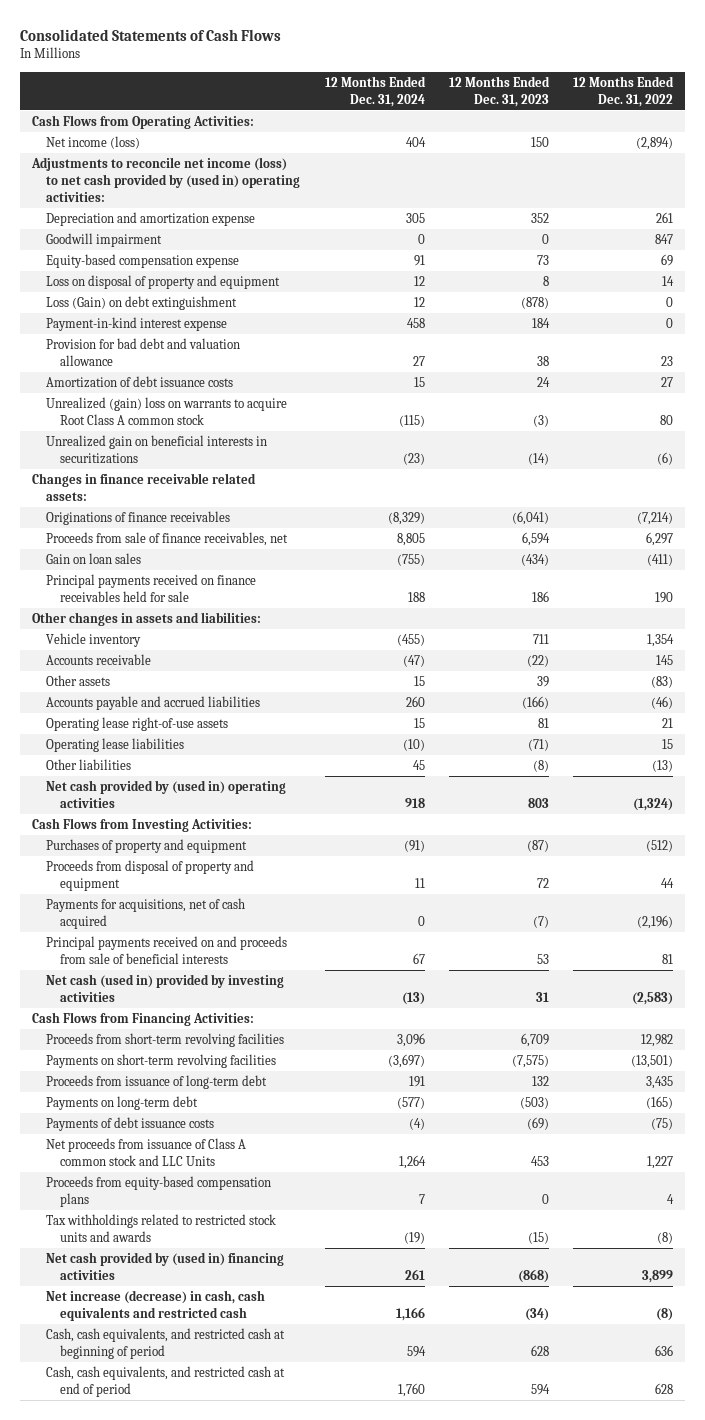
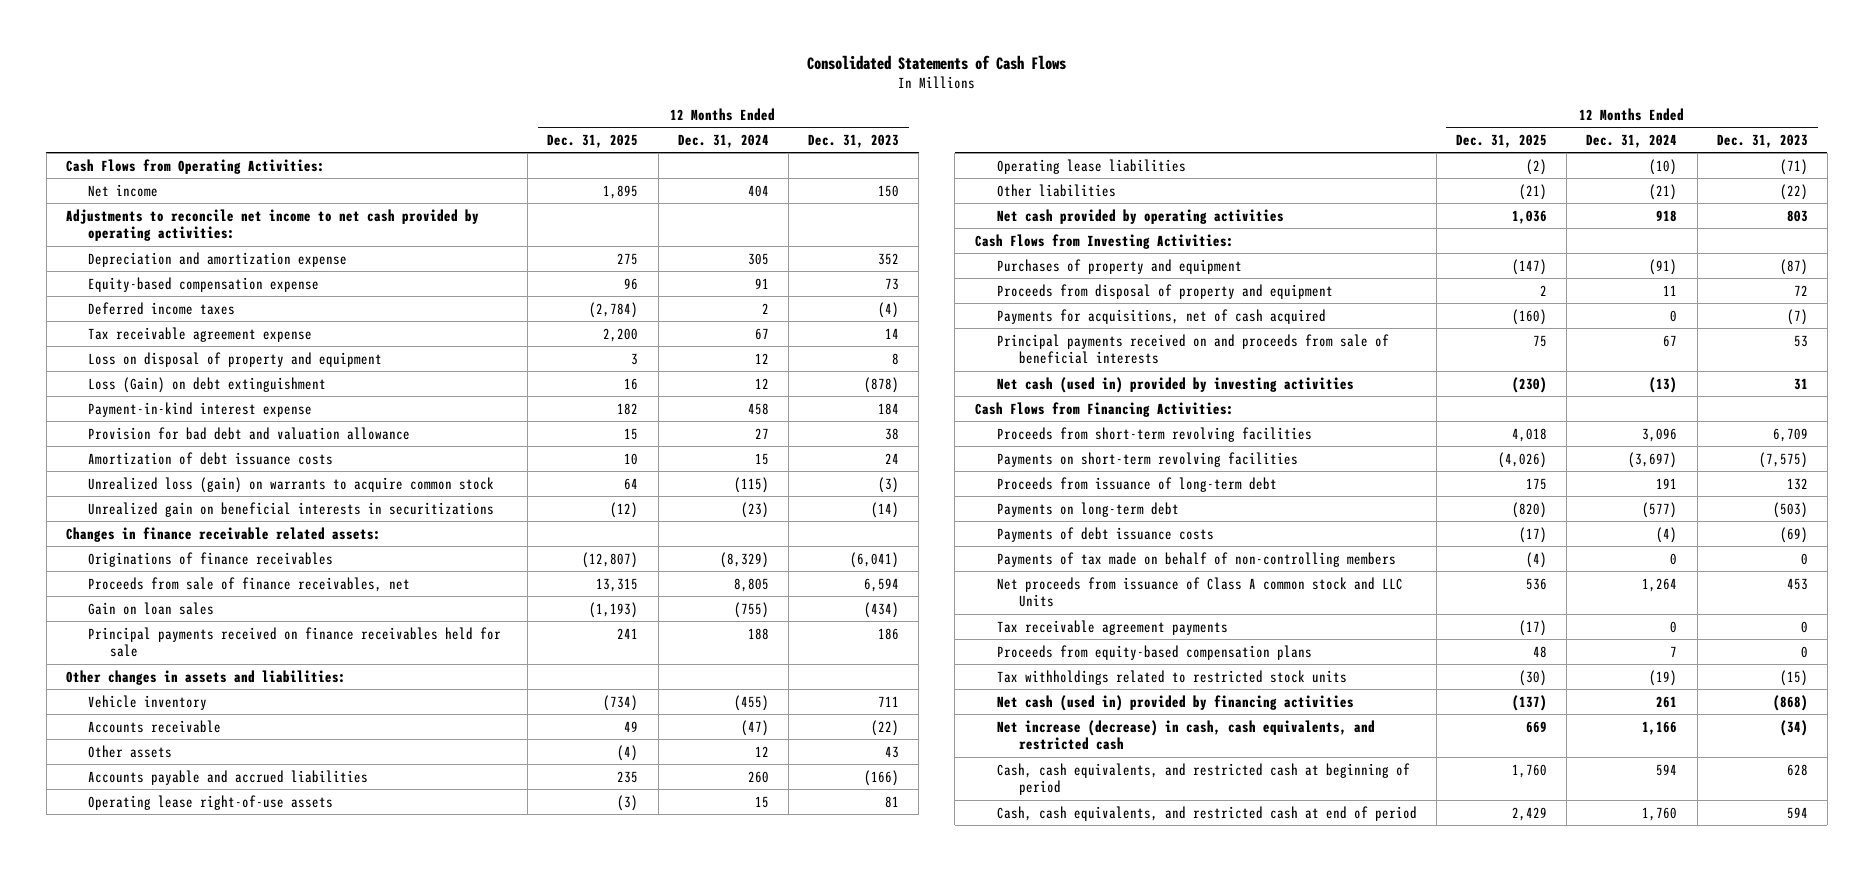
[572,75,674,107] 12 Months Ended Dec. 31, 2022 -> none
none -> [547,134,639,149] Dec. 31, 2025
[46,135,141,149] Net income (loss) -> [87,183,158,197] Net income
[31,156,301,203] Adjustments to reconcile net income (loss) to net cash provided by (used in) operating activities: -> [65,208,479,242] Adjustments to reconcile net income to net cash provided by operating activities:
[46,232,163,247] Goodwill impairment -> none
none -> [87,301,235,315] Deferred income taxes
none -> [87,326,312,342] Tax receivable agreement expense
[46,396,288,425] Unrealized (gain) loss on warrants to acquire Root Class A common stock -> [87,476,494,493] Unrealized loss (gain) on warrants to acquire common stock
[413,675,425,686] 15 -> [754,745,769,757] 12
[536,675,549,687] 39 -> [885,745,900,758] 43
[412,759,425,770] 45 -> [1649,183,1678,200] (21)
[532,759,549,772] (8) -> [1779,183,1808,200] (22)
[46,779,287,808] Net cash provided by (used in) operating activities -> [996,208,1284,224] Net cash provided by operating activities
none -> [996,551,1396,567] Payments of tax made on behalf of non-controlling members
none -> [996,619,1228,635] Tax receivable agreement payments
[46,1213,277,1242] Tax withholdings related to restricted stock units and awards -> [996,669,1347,685] Tax withholdings related to restricted stock units
[46,1251,285,1280] Net cash provided by (used in) financing activities -> [996,694,1354,711] Net cash (used in) provided by financing activities
[46,1289,266,1321] Net increase (decrease) in cash, cash equivalents and restricted cash -> [996,719,1375,751] Net increase (decrease) in cash, cash equivalents, and restricted cash

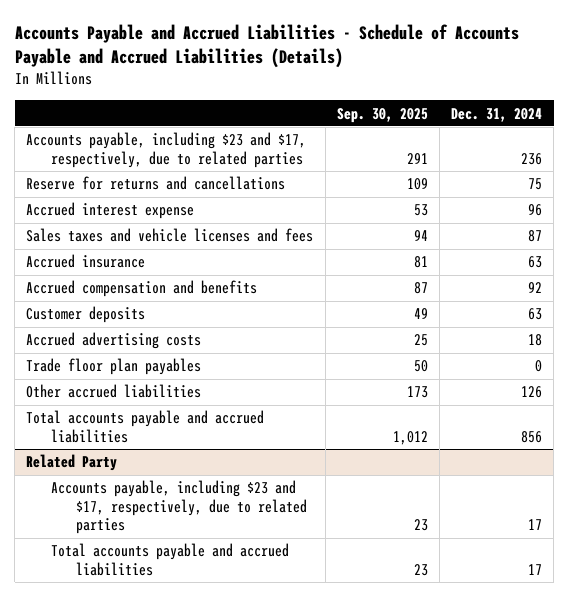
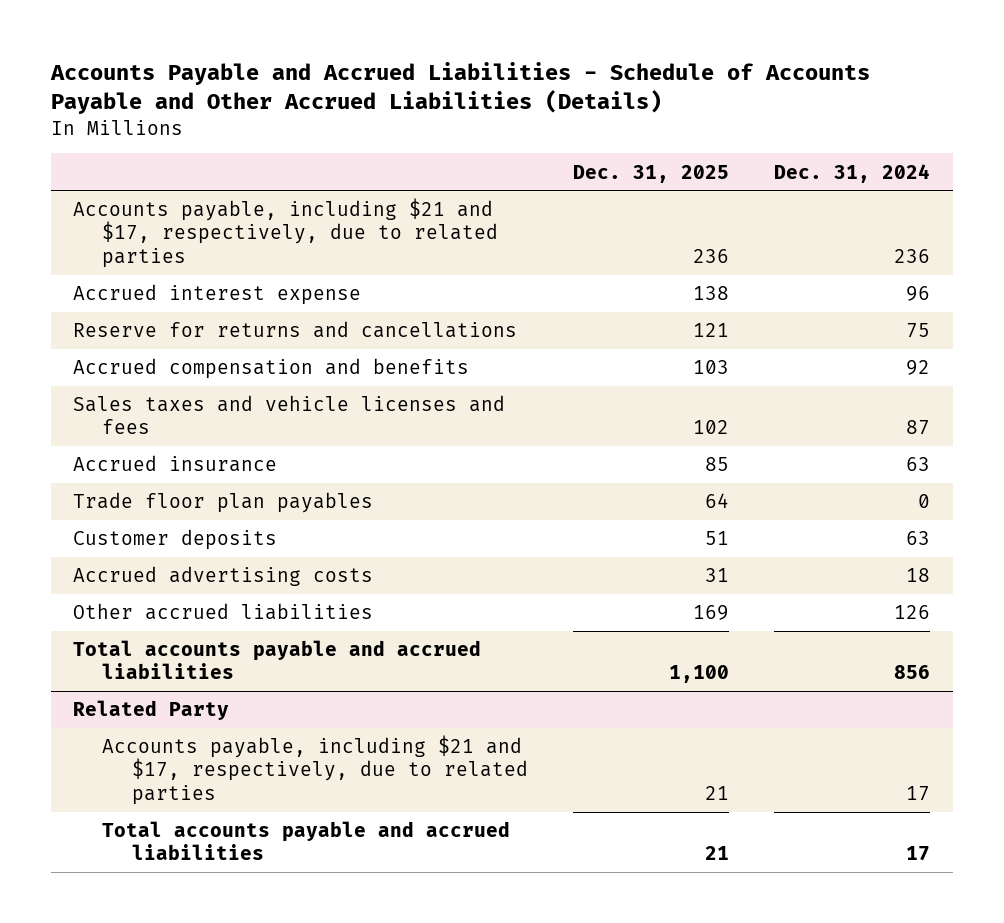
[14,24,519,69] Accounts Payable and Accrued Liabilities - Schedule of Accounts Payable and Accrued Liabilities (Details) -> [49,61,870,115] Accounts Payable and Accrued Liabilities - Schedule of Accounts Payable and Other Accrued Liabilities (Details)
[336,107,428,123] Sep. 30, 2025 -> none
none -> [572,164,729,183] Dec. 31, 2025
[26,132,307,168] Accounts payable, including $23 and $17, respectively, due to related parties -> [73,198,499,268] Accounts payable, including $21 and $17, respectively, due to related parties
[26,176,286,191] Reserve for returns and cancellations -> [73,321,518,339] Reserve for returns and cancellations
[26,280,258,298] Accrued compensation and benefits -> [73,358,470,380] Accrued compensation and benefits
[26,358,202,376] Trade floor plan payables -> [73,492,374,514] Trade floor plan payables
[51,480,307,535] Accounts payable, including $23 and $17, respectively, due to related parties -> [102,735,528,805] Accounts payable, including $21 and $17, respectively, due to related parties

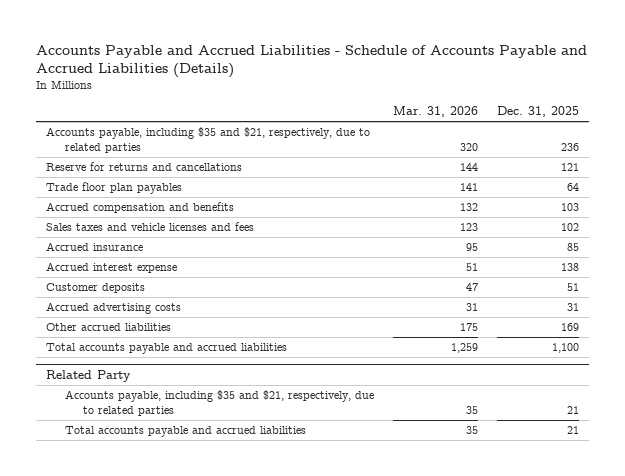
[49,61,870,115] Accounts Payable and Accrued Liabilities - Schedule of Accounts Payable and Other Accrued Liabilities (Details) -> [36,44,588,79] Accounts Payable and Accrued Liabilities - Schedule of Accounts Payable and Accrued Liabilities (Details)
[774,163,931,183] Dec. 31, 2024 -> none
none -> [392,106,478,118] Mar. 31, 2026
[73,198,499,268] Accounts payable, including $21 and $17, respectively, due to related parties -> [46,127,371,154] Accounts payable, including $35 and $21, respectively, due to related parties
[73,492,374,514] Trade floor plan payables -> [46,182,183,195] Trade floor plan payables
[73,284,362,306] Accrued interest expense -> [46,262,178,274] Accrued interest expense
[102,735,528,805] Accounts payable, including $21 and $17, respectively, due to related parties -> [64,390,374,417] Accounts payable, including $35 and $21, respectively, due to related parties

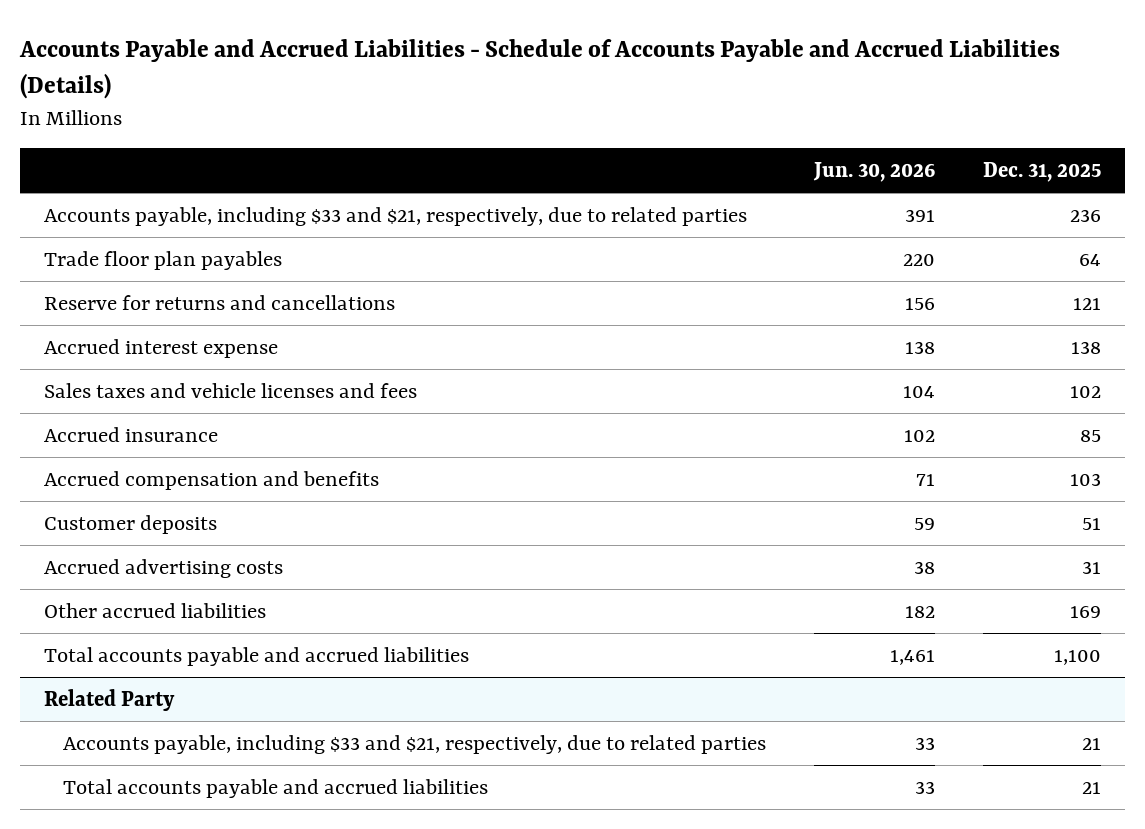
[392,106,478,118] Mar. 31, 2026 -> none
none -> [812,161,935,182] Jun. 30, 2026
[46,127,371,154] Accounts payable, including $35 and $21, respectively, due to related parties -> [44,206,748,226] Accounts payable, including $33 and $21, respectively, due to related parties
[46,162,243,172] Reserve for returns and cancellations -> [44,294,396,310] Reserve for returns and cancellations
[46,262,178,274] Accrued interest expense -> [44,338,279,358] Accrued interest expense
[46,202,235,214] Accrued compensation and benefits -> [44,470,380,490] Accrued compensation and benefits
[64,390,374,417] Accounts payable, including $35 and $21, respectively, due to related parties -> [62,734,766,754] Accounts payable, including $33 and $21, respectively, due to related parties

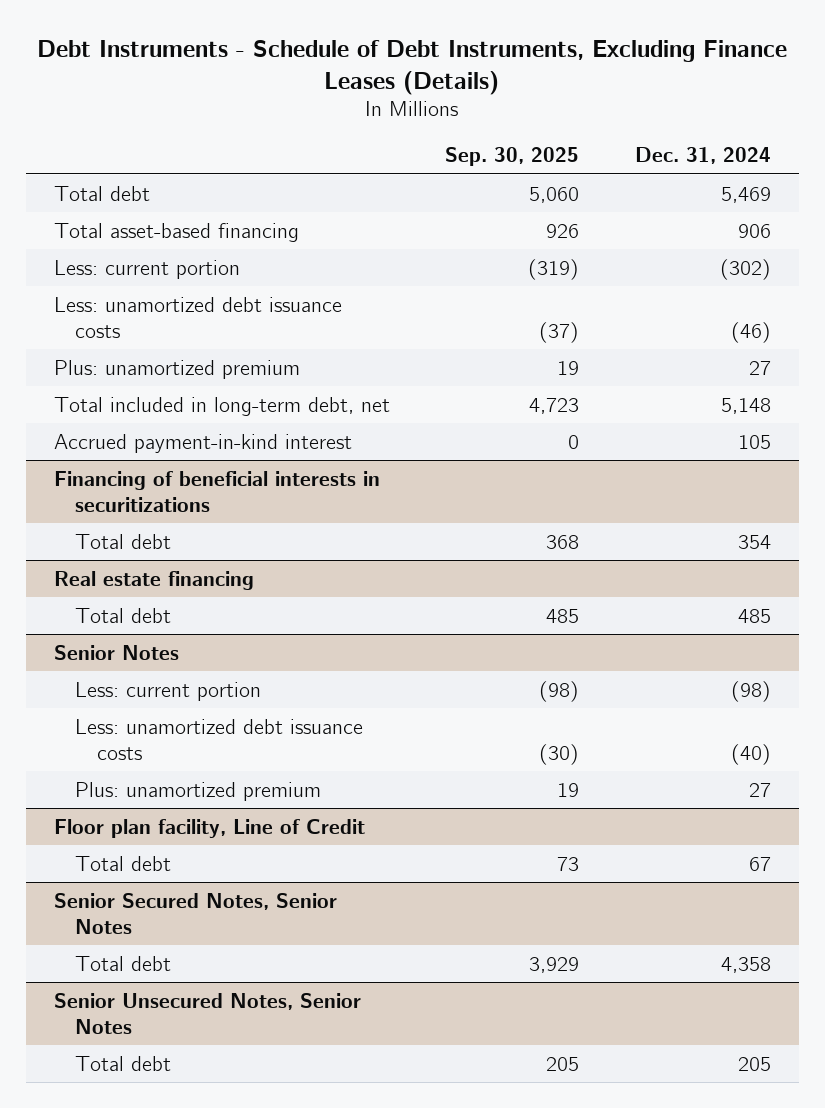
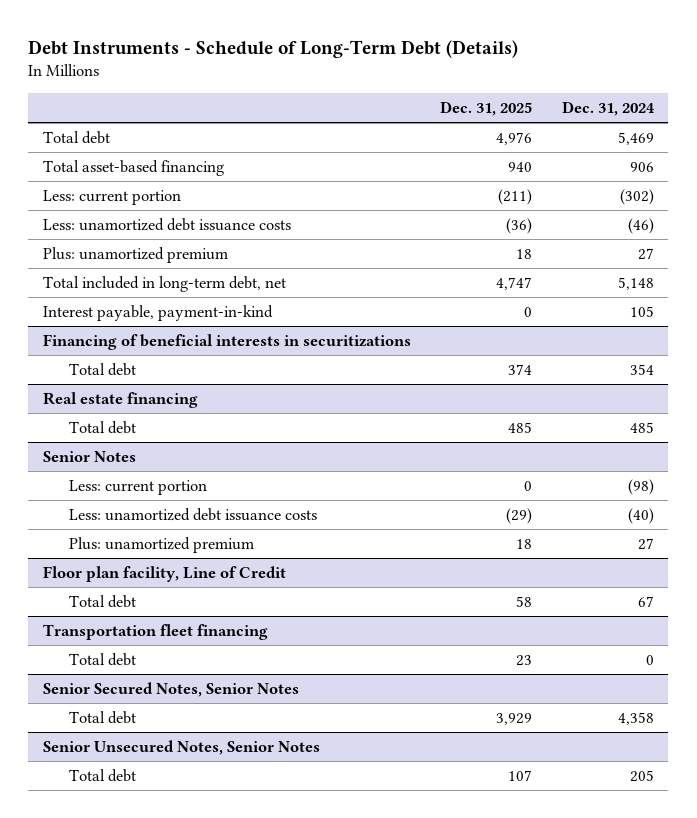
[37,40,788,95] Debt Instruments - Schedule of Debt Instruments, Excluding Finance Leases (Details) -> [28,40,519,59] Debt Instruments - Schedule of Long-Term Debt (Details)
[445,147,580,167] Sep. 30, 2025 -> none
none -> [440,100,533,116] Dec. 31, 2025
[53,433,352,453] Accrued payment-in-kind interest -> [43,305,274,322] Interest payable, payment-in-kind
none -> [43,624,269,641] Transportation fleet financing
none -> [68,653,136,667] Total debt

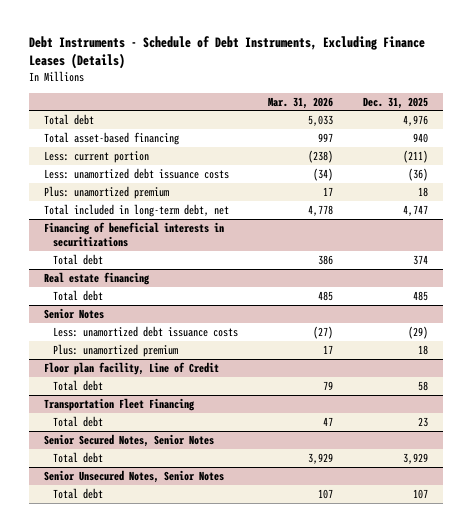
[28,40,519,59] Debt Instruments - Schedule of Long-Term Debt (Details) -> [29,36,426,70] Debt Instruments - Schedule of Debt Instruments, Excluding Finance Leases (Details)
[561,100,655,116] Dec. 31, 2024 -> none
none -> [267,96,333,109] Mar. 31, 2026
[43,305,274,322] Interest payable, payment-in-kind -> none
[68,480,207,496] Less: current portion -> none
[43,624,269,641] Transportation fleet financing -> [44,397,196,411] Transportation Fleet Financing

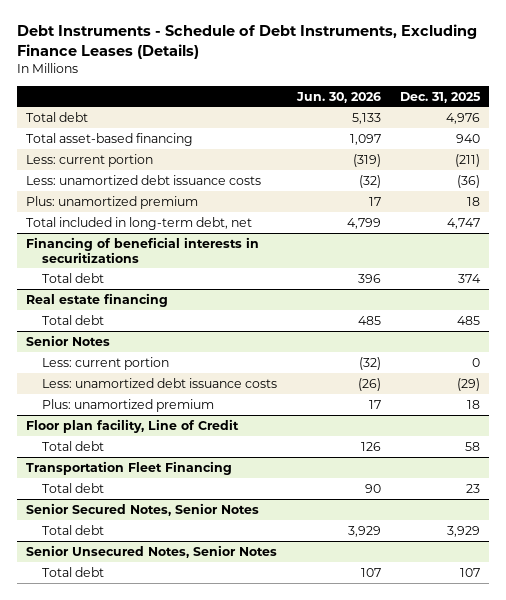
[267,96,333,109] Mar. 31, 2026 -> none
none -> [295,91,381,103] Jun. 30, 2026
none -> [42,356,170,370] Less: current portion

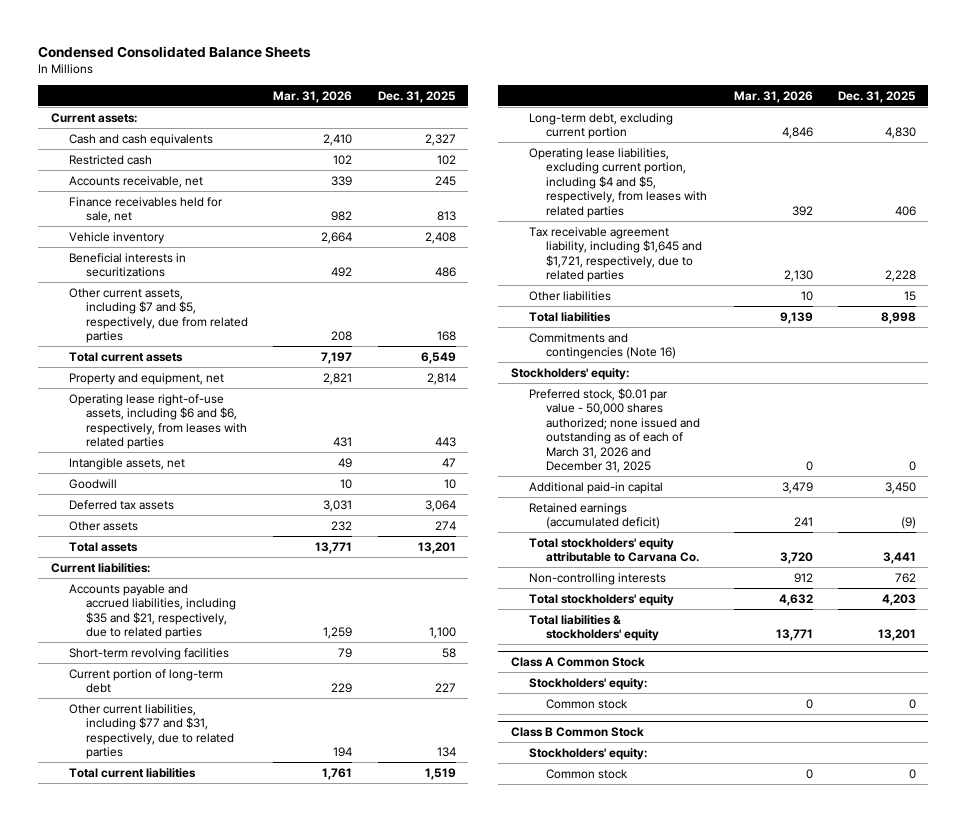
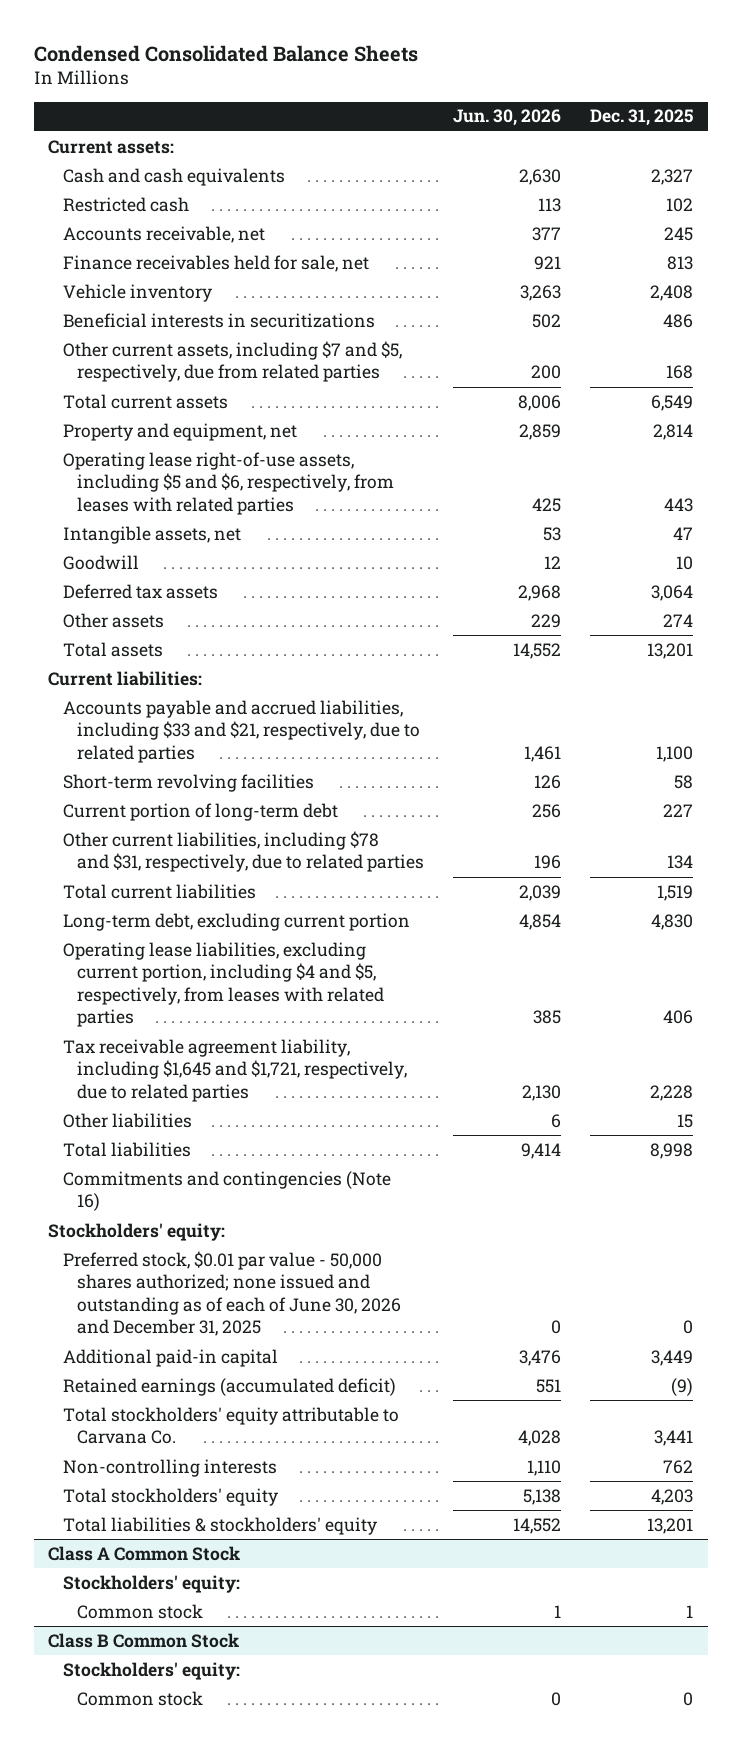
[273,90,353,103] Mar. 31, 2026 -> none
none -> [453,109,562,127] Jun. 30, 2026
[68,393,248,450] Operating lease right-of-use assets, including $6 and $6, respectively, from leases with related parties -> [62,451,395,515] Operating lease right-of-use assets, including $5 and $6, respectively, from leases with related parties
[68,583,237,640] Accounts payable and accrued liabilities, including $35 and $21, respectively, due to related parties -> [62,699,421,763] Accounts payable and accrued liabilities, including $33 and $21, respectively, due to related parties
[68,703,235,760] Other current liabilities, including $77 and $31, respectively, due to related parties -> [62,830,425,873] Other current liabilities, including $78 and $31, respectively, due to related parties
[528,387,701,474] Preferred stock, $0.01 par value - 50,000 shares authorized; none issued and outstanding as of each of March 31, 2026 and December 31, 2025 -> [62,1250,402,1337] Preferred stock, $0.01 par value - 50,000 shares authorized; none issued and outstanding as of each of June 30, 2026 and December 31, 2025
[884,481,916,494] 3,450 -> [651,1349,694,1366] 3,449
[908,698,916,709] 0 -> [686,1604,694,1618] 1

